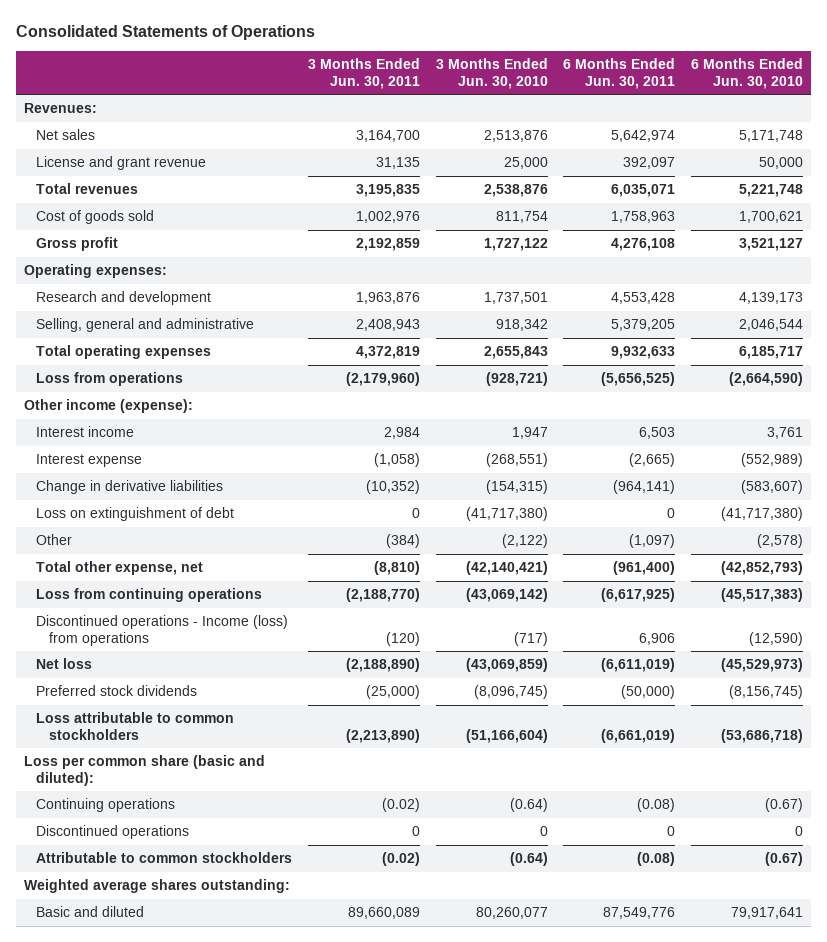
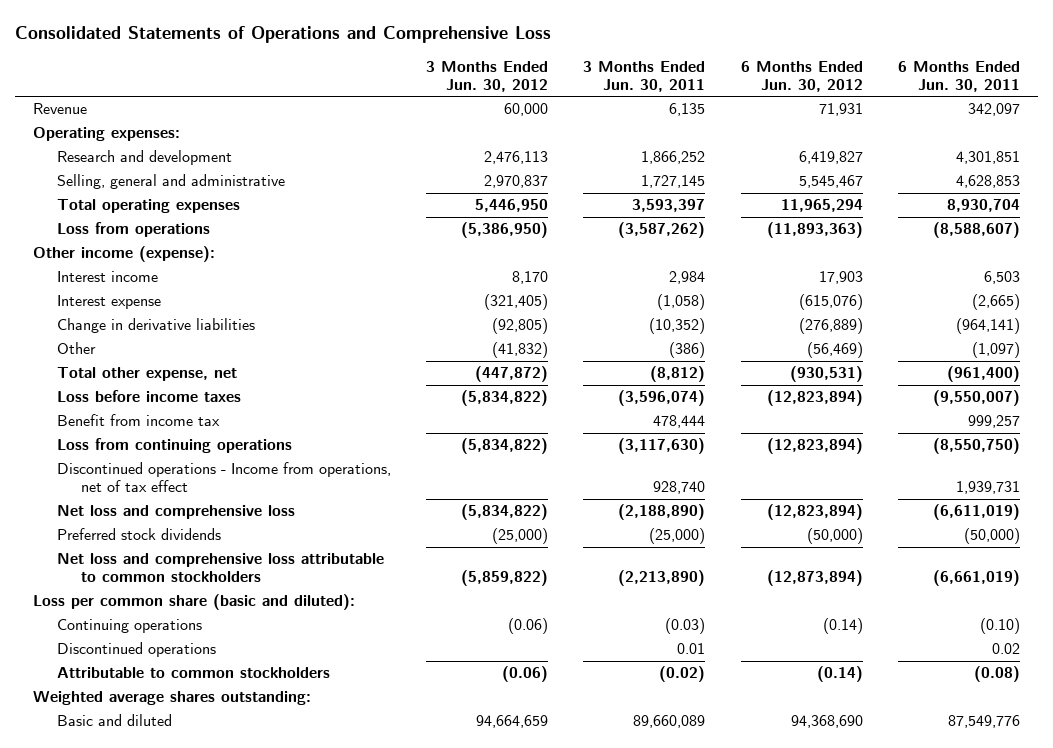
[15,25,315,41] Consolidated Statements of Operations -> [15,26,552,44] Consolidated Statements of Operations and Comprehensive Loss
[435,58,548,89] 3 Months Ended Jun. 30, 2010 -> none
[691,58,804,89] 6 Months Ended Jun. 30, 2010 -> none
none -> [426,60,549,92] 3 Months Ended Jun. 30, 2012
none -> [740,60,863,92] 6 Months Ended Jun. 30, 2012
[23,103,97,114] Revenues: -> none
[36,129,96,141] Net sales -> none
[36,156,207,171] License and grant revenue -> none
[36,183,139,195] Total revenues -> none
[36,210,155,225] Cost of goods sold -> none
[36,237,119,252] Gross profit -> none
none -> [33,103,88,115] Revenue
[356,292,421,305] 1,963,876 -> [641,151,706,165] 1,866,252
[611,292,676,305] 4,553,428 -> [956,151,1021,165] 4,301,851
[356,319,421,332] 2,408,943 -> [641,175,706,189] 1,727,145
[611,319,676,332] 5,379,205 -> [956,175,1021,189] 4,628,853
[356,346,421,360] 4,372,819 -> [632,199,706,213] 3,593,397
[611,346,676,360] 9,932,633 -> [947,199,1021,213] 8,930,704
[346,372,421,387] (2,179,960) -> [618,222,706,239] (3,587,262)
[601,372,676,387] (5,656,525) -> [933,222,1021,239] (8,588,607)
[36,507,235,522] Loss on extinguishment of debt -> none
[386,534,421,549] (384) -> [669,342,706,359] (386)
[374,561,421,576] (8,810) -> [650,366,706,383] (8,812)
none -> [56,390,241,403] Loss before income taxes
none -> [56,414,220,427] Benefit from income tax
[346,588,421,603] (2,188,770) -> [618,438,706,455] (3,117,630)
[601,588,676,603] (6,617,925) -> [933,438,1021,455] (8,550,750)
[36,615,289,646] Discontinued operations - Income (loss) from operations -> [56,462,391,493] Discontinued operations - Income from operations, net of tax effect
[386,631,421,646] (120) -> [653,481,706,495] 928,740
[639,632,676,645] 6,906 -> [956,481,1021,495] 1,939,731
[36,658,93,670] Net loss -> [56,505,295,520] Net loss and comprehensive loss
[36,712,235,740] Loss attributable to common stockholders -> [56,553,384,583] Net loss and comprehensive loss attributable to common stockholders
[382,798,421,813] (0.02) -> [665,618,706,635] (0.03)
[637,798,676,813] (0.08) -> [980,618,1021,635] (0.10)
[412,826,421,837] 0 -> [677,643,706,655] 0.01
[667,826,676,837] 0 -> [992,643,1021,655] 0.02

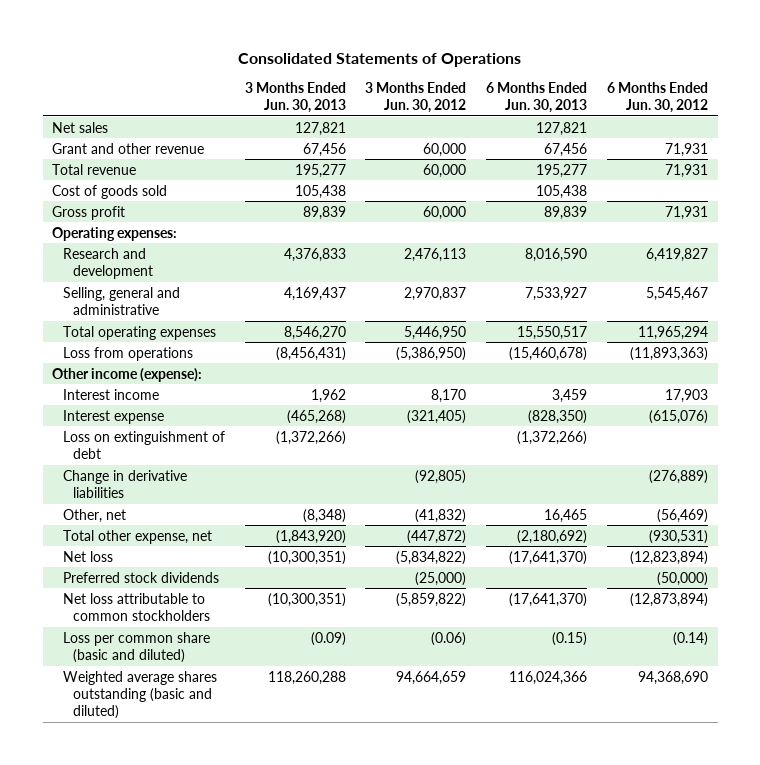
[15,26,552,44] Consolidated Statements of Operations and Comprehensive Loss -> [238,52,522,67] Consolidated Statements of Operations
[583,60,706,92] 3 Months Ended Jun. 30, 2011 -> none
[898,60,1021,92] 6 Months Ended Jun. 30, 2011 -> none
none -> [244,81,346,113] 3 Months Ended Jun. 30, 2013
none -> [486,81,588,113] 6 Months Ended Jun. 30, 2013
none -> [52,121,109,133] Net sales
none -> [52,142,205,154] Grant and other revenue
[33,103,88,115] Revenue -> [52,163,137,175] Total revenue
none -> [52,184,168,199] Cost of goods sold
none -> [52,205,126,220] Gross profit
none -> [62,430,225,459] Loss on extinguishment of debt
[56,342,96,355] Other -> [62,508,126,523] Other, net
[56,390,241,403] Loss before income taxes -> none
[56,414,220,427] Benefit from income tax -> none
[56,438,292,454] Loss from continuing operations -> none
[56,462,391,493] Discontinued operations - Income from operations, net of tax effect -> none
[56,505,295,520] Net loss and comprehensive loss -> [62,550,113,562] Net loss
[33,594,356,611] Loss per common share (basic and diluted): -> none
[56,619,202,634] Continuing operations -> none
[56,642,216,658] Discontinued operations -> none
[33,691,312,706] Weighted average shares outstanding: -> none
[56,553,384,583] Net loss and comprehensive loss attributable to common stockholders -> [62,592,211,621] Net loss attributable to common stockholders
[56,667,330,679] Attributable to common stockholders -> [62,631,210,663] Loss per common share (basic and diluted)
[56,714,172,727] Basic and diluted -> [62,670,217,719] Weighted average shares outstanding (basic and diluted)

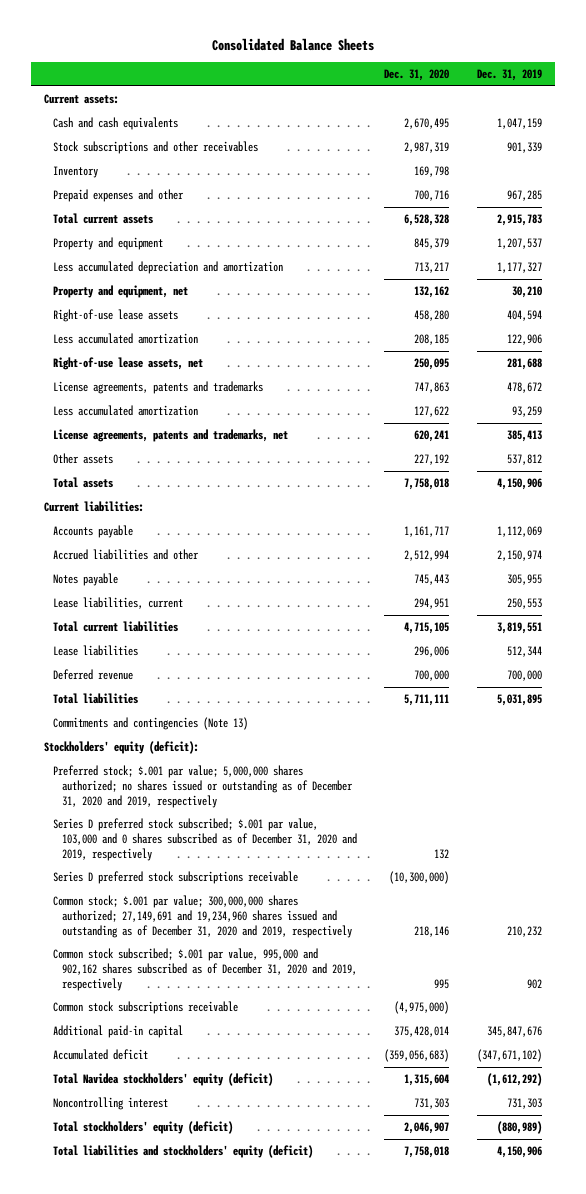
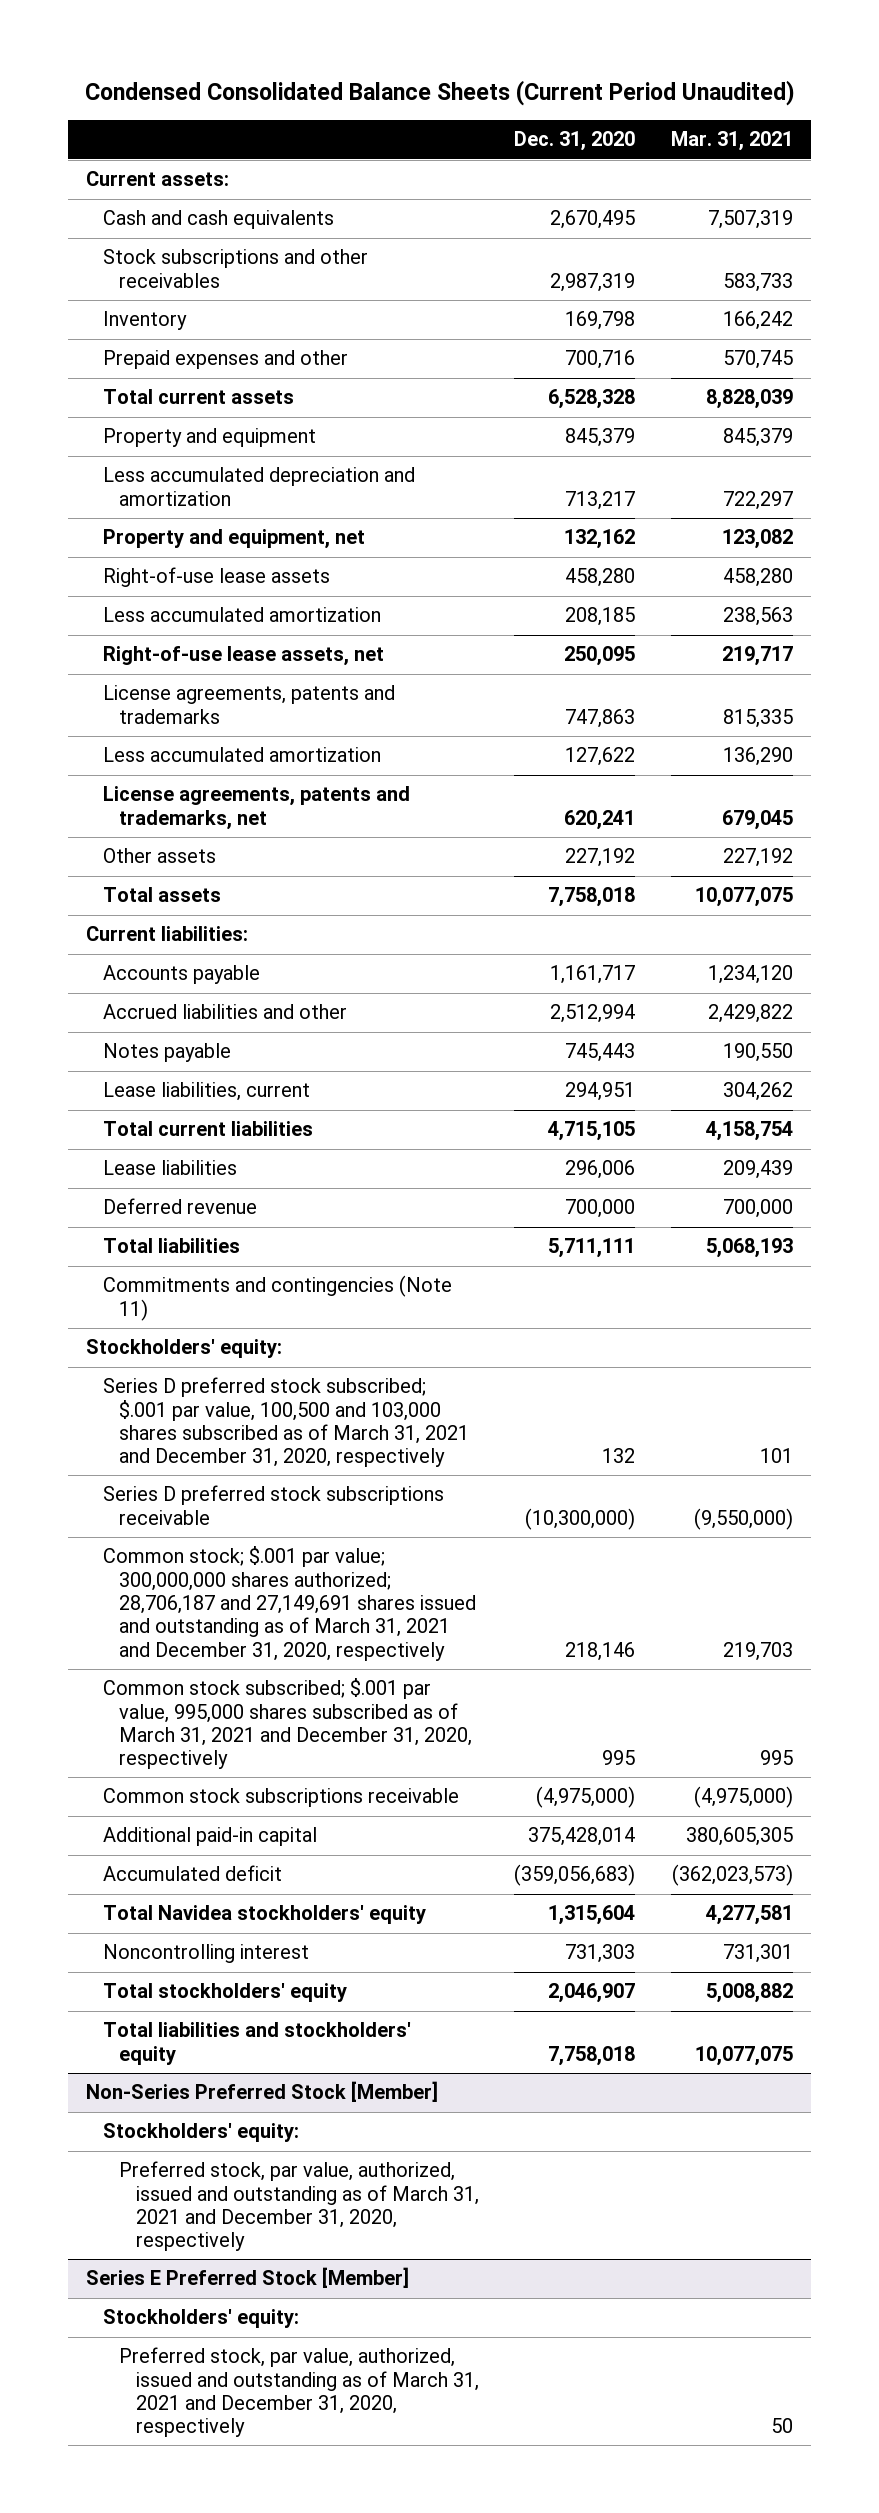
[212,37,375,51] Consolidated Balance Sheets -> [84,79,795,106] Condensed Consolidated Balance Sheets (Current Period Unaudited)
[476,68,542,81] Dec. 31, 2019 -> none
none -> [670,131,793,152] Mar. 31, 2021
[53,765,354,808] Preferred stock; $.001 par value; 5,000,000 shares authorized; no shares issued or outstanding as of December 31, 2020 and 2019, respectively -> none
[53,717,249,731] Commitments and contingencies (Note 13) -> [102,1275,452,1321] Commitments and contingencies (Note 11)
[44,741,200,755] Stockholders' equity (deficit): -> [86,1339,283,1359] Stockholders' equity:
[53,818,358,861] Series D preferred stock subscribed; $.001 par value, 103,000 and 0 shares subscribed as of December 31, 2020 and 2019, respectively -> [102,1377,470,1468] Series D preferred stock subscribed; $.001 par value, 100,500 and 103,000 shares subscribed as of March 31, 2021 and December 31, 2020, respectively
[53,895,353,938] Common stock; $.001 par value; 300,000,000 shares authorized; 27,149,691 and 19,234,960 shares issued and outstanding as of December 31, 2020 and 2019, respectively -> [102,1546,477,1661] Common stock; $.001 par value; 300,000,000 shares authorized; 28,706,187 and 27,149,691 shares issued and outstanding as of March 31, 2021 and December 31, 2020, respectively
[53,948,358,991] Common stock subscribed; $.001 par value, 995,000 and 902,162 shares subscribed as of December 31, 2020 and 2019, respectively -> [102,1678,473,1770] Common stock subscribed; $.001 par value, 995,000 shares subscribed as of March 31, 2021 and December 31, 2020, respectively
[53,1073,274,1087] Total Navidea stockholders' equity (deficit) -> [102,1905,426,1925] Total Navidea stockholders' equity
[53,1121,234,1135] Total stockholders' equity (deficit) -> [102,1983,347,2003] Total stockholders' equity
[53,1145,314,1159] Total liabilities and stockholders' equity (deficit) -> [102,2022,411,2065] Total liabilities and stockholders' equity
none -> [86,2081,439,2103] Non-Series Preferred Stock [Member]
none -> [102,2123,299,2143] Stockholders' equity:
none -> [119,2161,479,2252] Preferred stock, par value, authorized, issued and outstanding as of March 31, 2021 and December 31, 2020, respectively
none -> [86,2267,410,2289] Series E Preferred Stock [Member]
none -> [102,2309,299,2329] Stockholders' equity:
none -> [119,2347,479,2438] Preferred stock, par value, authorized, issued and outstanding as of March 31, 2021 and December 31, 2020, respectively

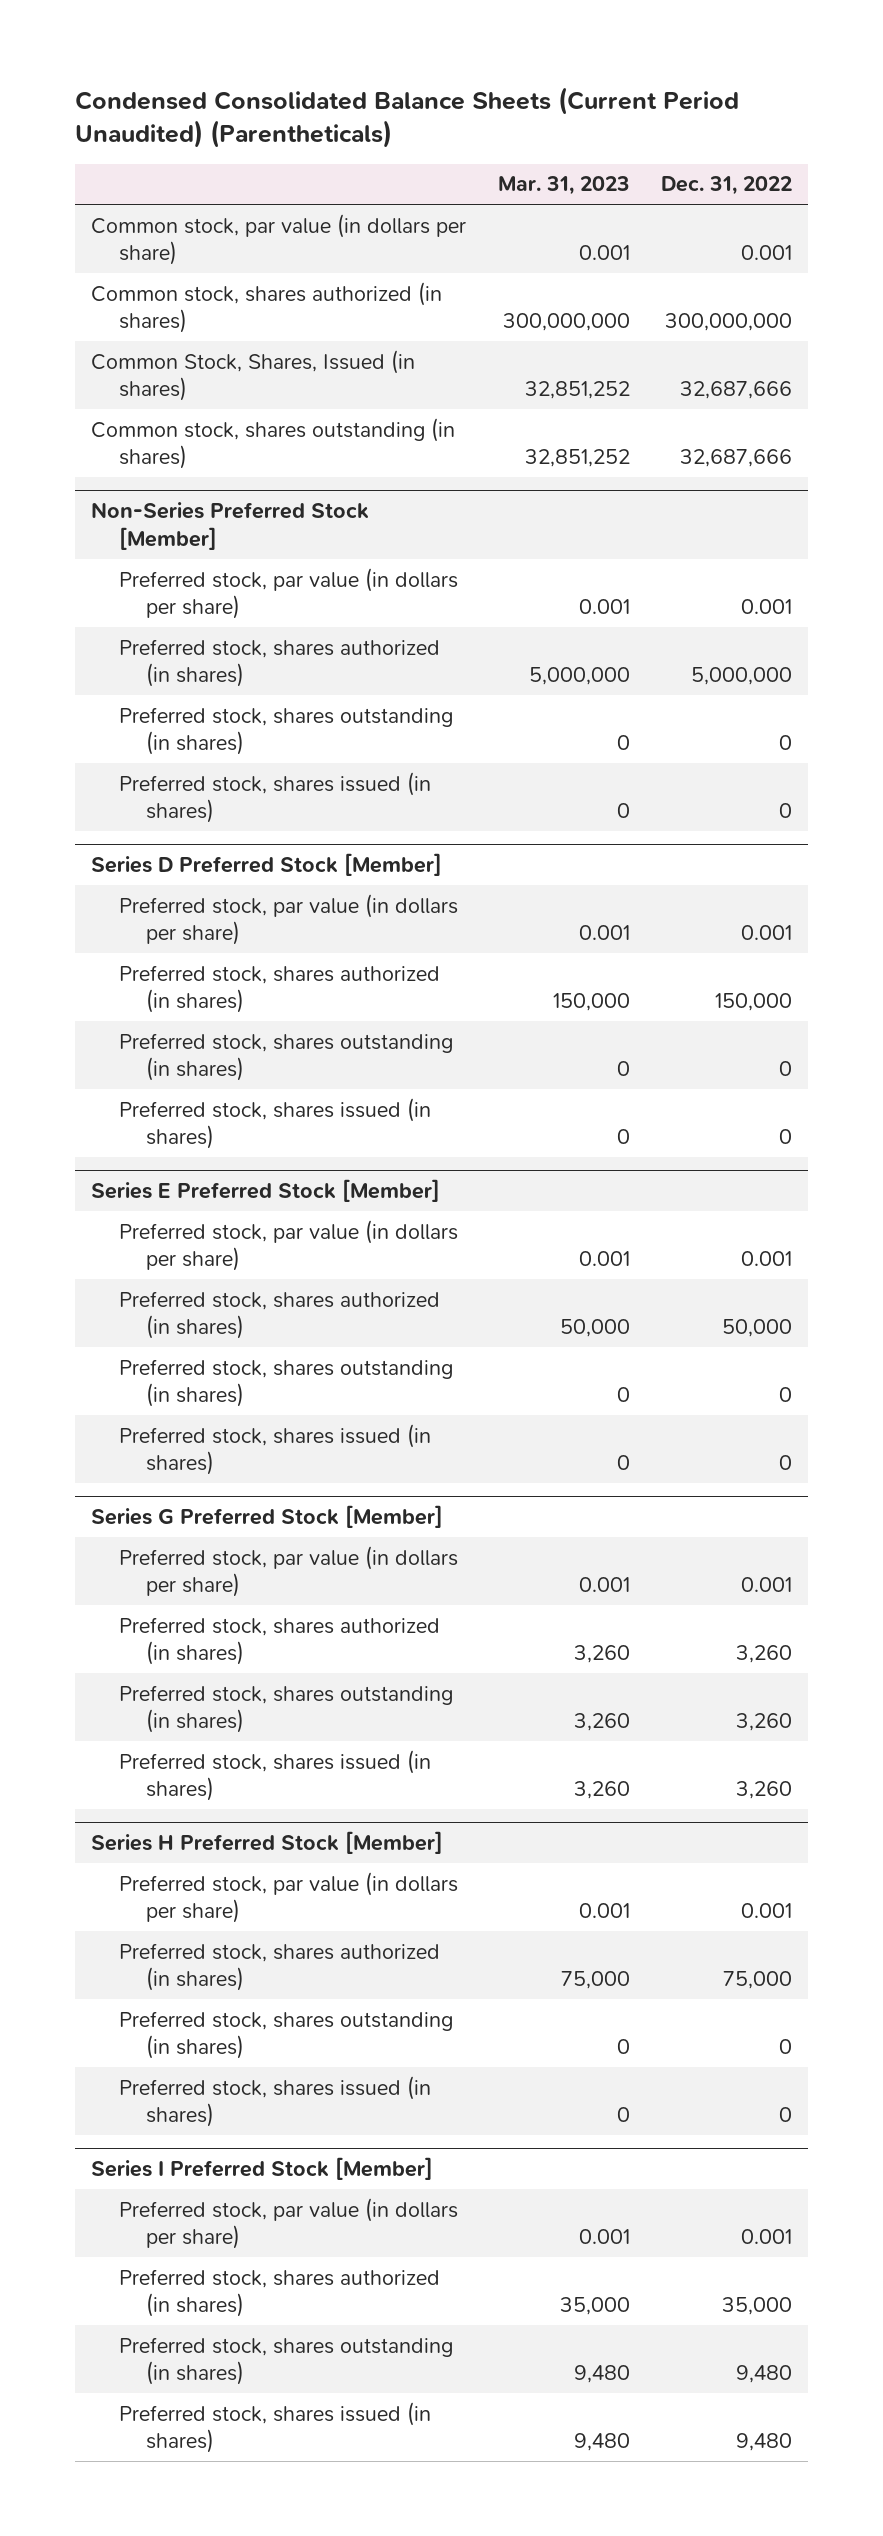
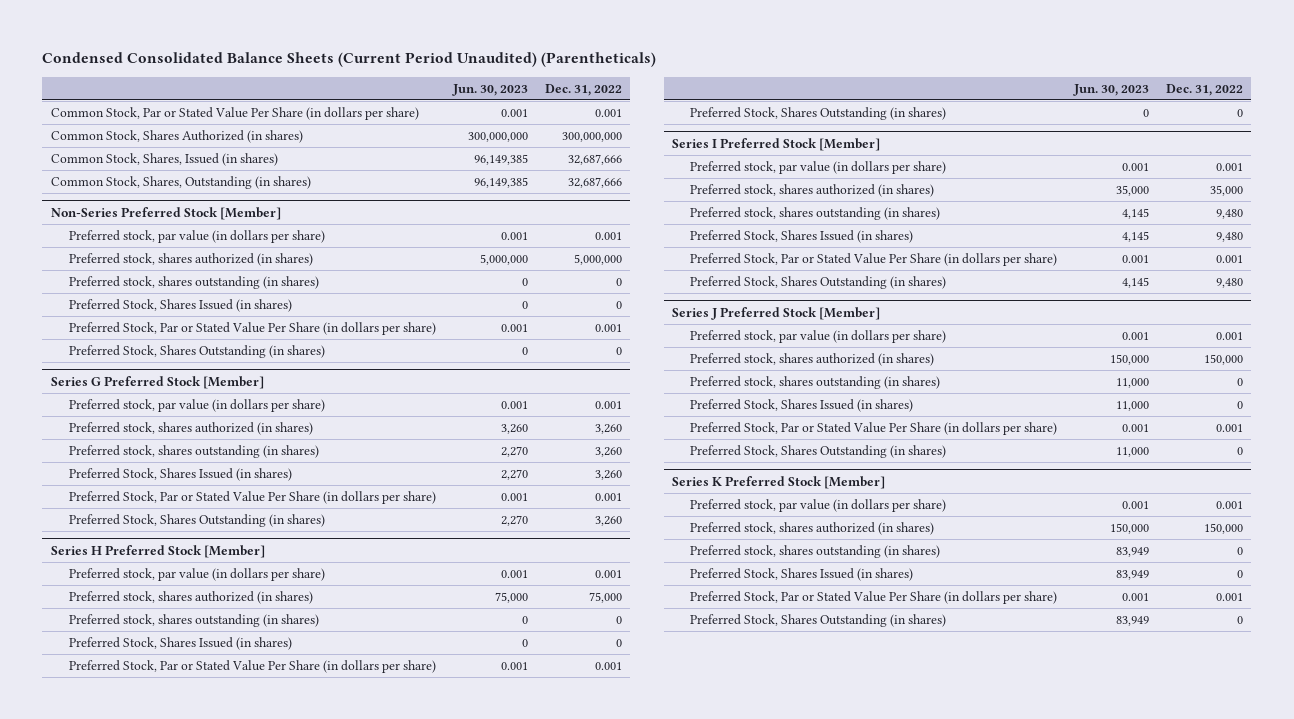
[497,176,630,196] Mar. 31, 2023 -> none
none -> [451,83,528,96] Jun. 30, 2023
[90,213,466,265] Common stock, par value (in dollars per share) -> [50,106,419,120] Common Stock, Par or Stated Value Per Share (in dollars per share)
[90,281,442,333] Common stock, shares authorized (in shares) -> [50,129,303,143] Common Stock, Shares Authorized (in shares)
[90,417,455,469] Common stock, shares outstanding (in shares) -> [50,175,311,189] Common Stock, Shares, Outstanding (in shares)
[90,853,442,877] Series D Preferred Stock [Member] -> none
[118,964,440,1013] Preferred stock, shares authorized (in shares) -> none
[118,1097,431,1149] Preferred stock, shares issued (in shares) -> none
[90,1179,440,1203] Series E Preferred Stock [Member] -> none
[118,1219,458,1271] Preferred stock, par value (in dollars per share) -> none
[118,1290,440,1339] Preferred stock, shares authorized (in shares) -> none
[118,1358,453,1407] Preferred stock, shares outstanding (in shares) -> none
[118,1423,431,1475] Preferred stock, shares issued (in shares) -> none
[118,771,431,823] Preferred stock, shares issued (in shares) -> [69,298,293,312] Preferred Stock, Shares Issued (in shares)
[118,893,458,945] Preferred stock, par value (in dollars per share) -> [69,321,437,335] Preferred Stock, Par or Stated Value Per Share (in dollars per share)
[118,1032,453,1081] Preferred stock, shares outstanding (in shares) -> [69,344,326,358] Preferred Stock, Shares Outstanding (in shares)
[118,1749,431,1801] Preferred stock, shares issued (in shares) -> [69,467,293,481] Preferred Stock, Shares Issued (in shares)
none -> [69,490,437,504] Preferred Stock, Par or Stated Value Per Share (in dollars per share)
none -> [69,513,326,527] Preferred Stock, Shares Outstanding (in shares)
[118,2075,431,2127] Preferred stock, shares issued (in shares) -> [69,636,293,650] Preferred Stock, Shares Issued (in shares)
none -> [69,659,437,673] Preferred Stock, Par or Stated Value Per Share (in dollars per share)
none -> [690,106,947,120] Preferred Stock, Shares Outstanding (in shares)
[118,2401,431,2453] Preferred stock, shares issued (in shares) -> [690,229,914,243] Preferred Stock, Shares Issued (in shares)
none -> [690,252,1058,266] Preferred Stock, Par or Stated Value Per Share (in dollars per share)
none -> [690,275,947,289] Preferred Stock, Shares Outstanding (in shares)
none -> [671,306,880,320] Series J Preferred Stock [Member]
none -> [690,329,947,343] Preferred stock, par value (in dollars per share)
none -> [690,352,935,366] Preferred stock, shares authorized (in shares)
none -> [690,375,941,389] Preferred stock, shares outstanding (in shares)
none -> [690,398,914,412] Preferred Stock, Shares Issued (in shares)
none -> [690,421,1058,435] Preferred Stock, Par or Stated Value Per Share (in dollars per share)
none -> [690,444,947,458] Preferred Stock, Shares Outstanding (in shares)
none -> [671,475,885,489] Series K Preferred Stock [Member]
none -> [690,498,947,512] Preferred stock, par value (in dollars per share)
none -> [690,521,935,535] Preferred stock, shares authorized (in shares)
none -> [690,544,941,558] Preferred stock, shares outstanding (in shares)
none -> [690,567,914,581] Preferred Stock, Shares Issued (in shares)
none -> [690,590,1058,604] Preferred Stock, Par or Stated Value Per Share (in dollars per share)
none -> [690,613,947,627] Preferred Stock, Shares Outstanding (in shares)

